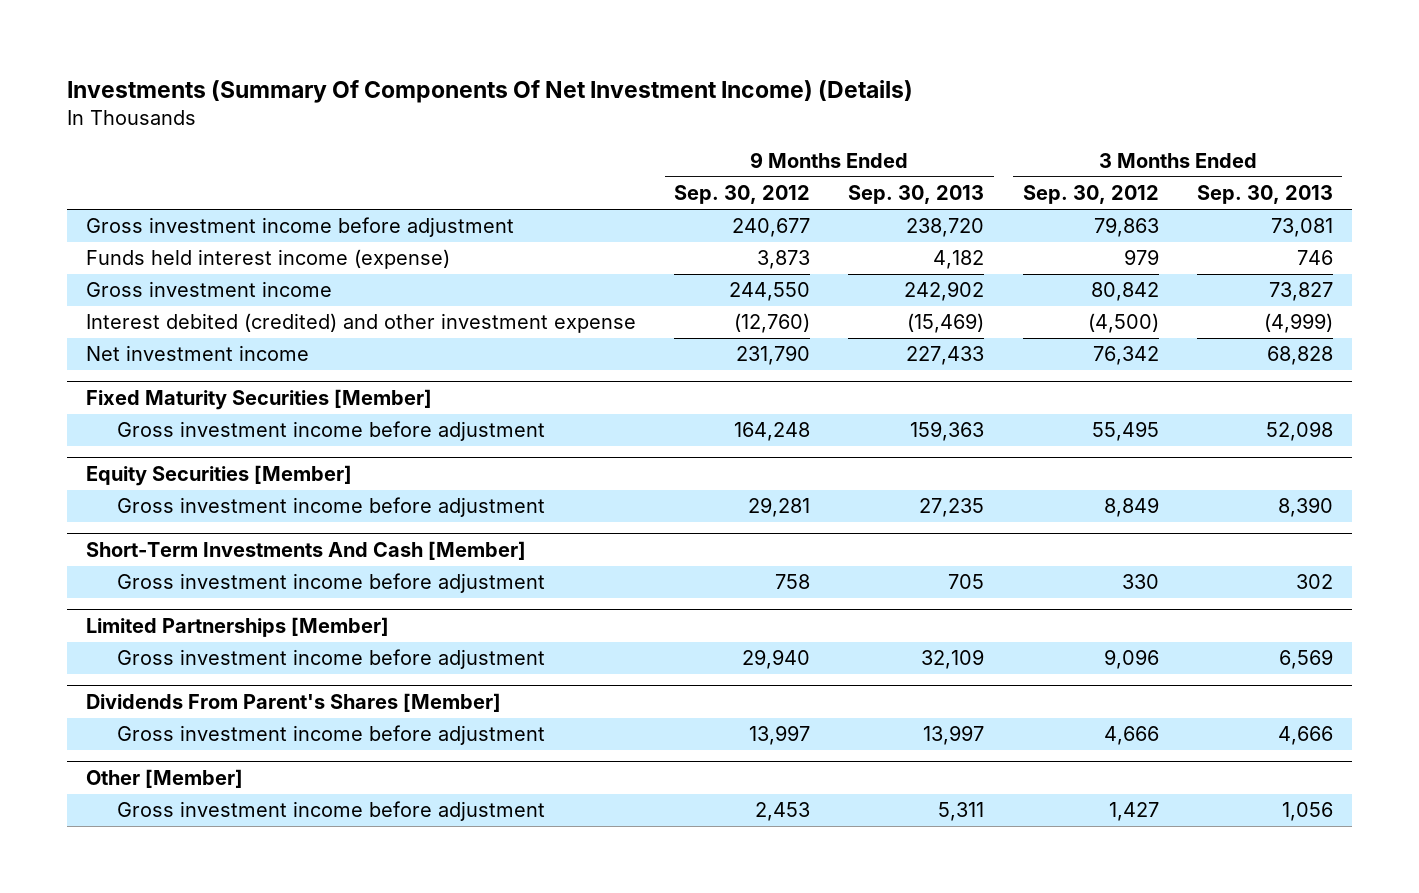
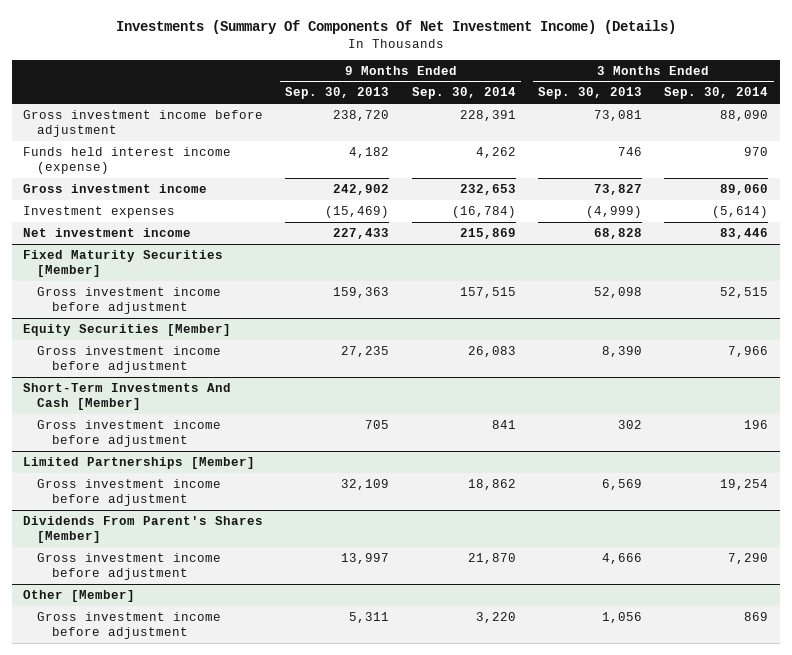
[674,185,811,205] Sep. 30, 2012 -> none
[1022,185,1159,205] Sep. 30, 2012 -> none
none -> [411,87,516,100] Sep. 30, 2014
none -> [664,87,769,100] Sep. 30, 2014
[86,313,637,334] Interest debited (credited) and other investment expense -> [23,205,176,218] Investment expenses

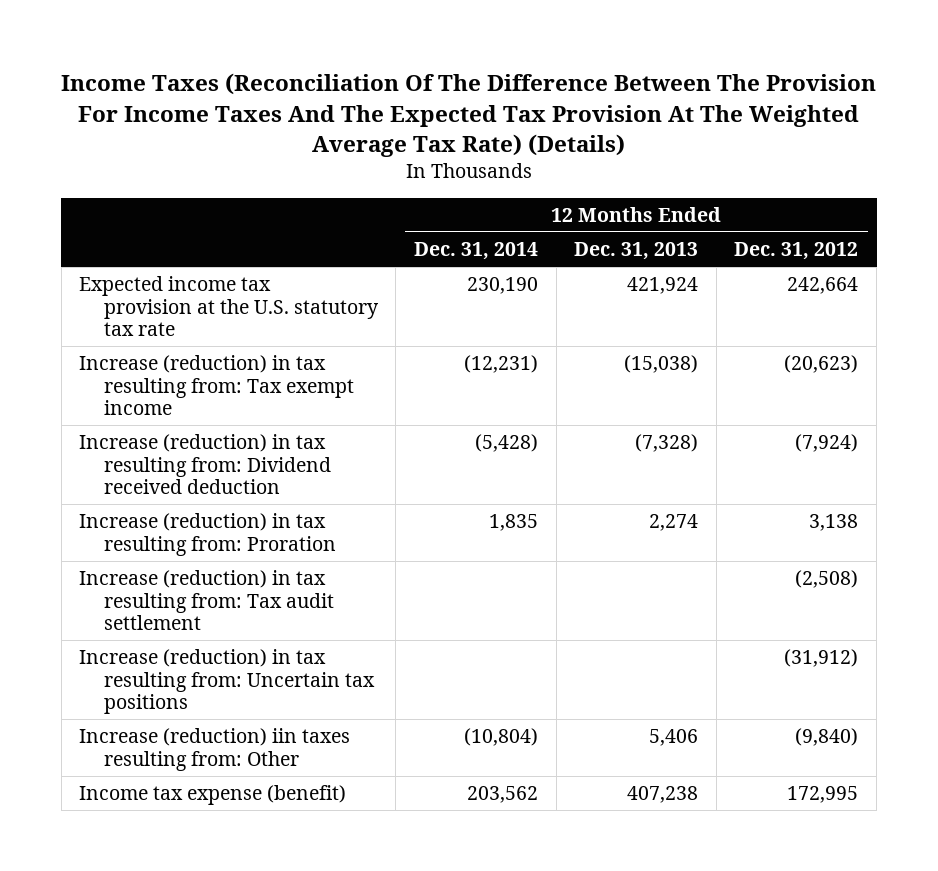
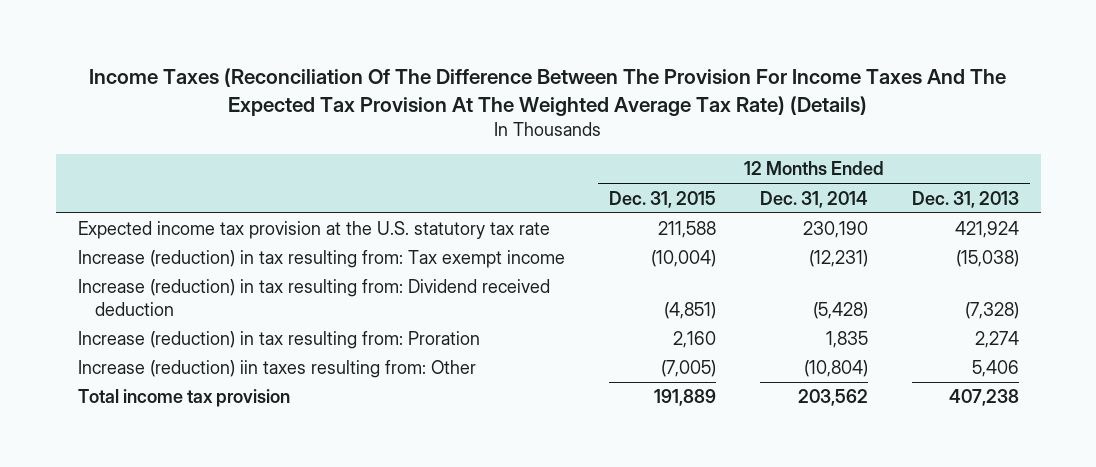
[734,242,859,261] Dec. 31, 2012 -> none
none -> [608,190,716,208] Dec. 31, 2015
[79,570,334,631] Increase (reduction) in tax resulting from: Tax audit settlement -> none
[79,649,375,715] Increase (reduction) in tax resulting from: Uncertain tax positions -> none
[79,785,347,806] Income tax expense (benefit) -> [77,389,290,408] Total income tax provision

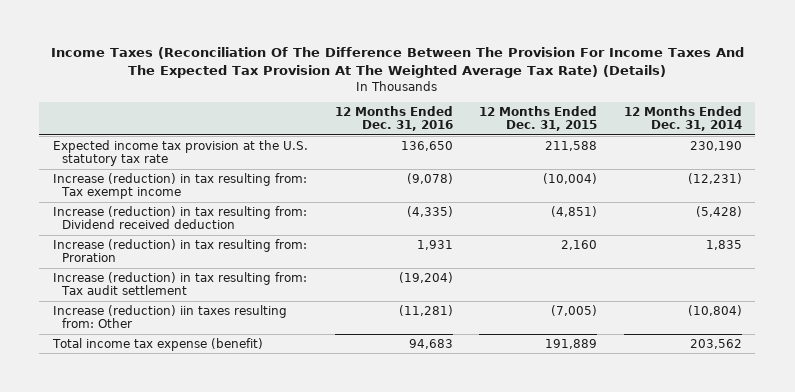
[911,190,1019,208] Dec. 31, 2013 -> none
none -> [334,105,453,132] 12 Months Ended Dec. 31, 2016
none -> [52,271,307,296] Increase (reduction) in tax resulting from: Tax audit settlement
[77,389,290,408] Total income tax provision -> [51,337,263,351] Total income tax expense (benefit)

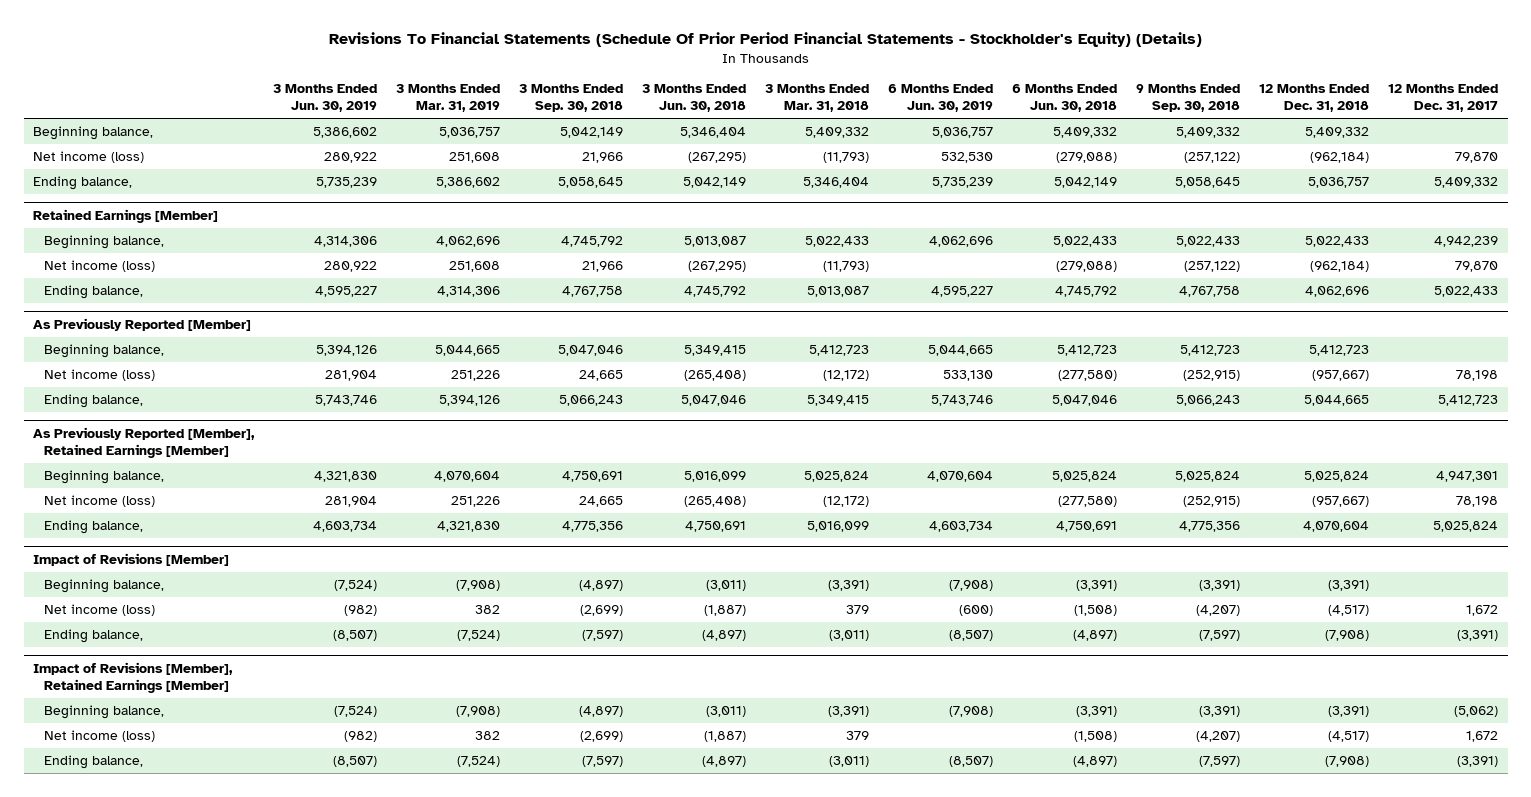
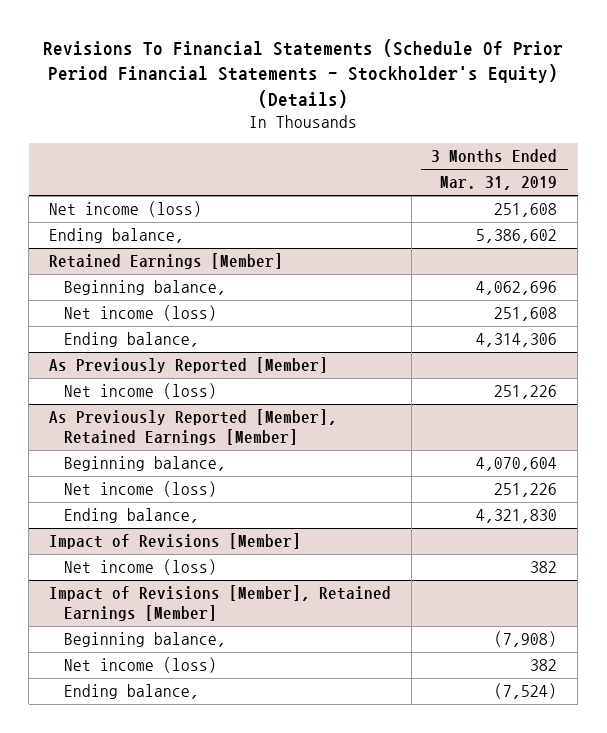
[273,84,378,113] 3 Months Ended Jun. 30, 2019 -> none
[519,84,624,113] 3 Months Ended Sep. 30, 2018 -> none
[642,84,747,113] 3 Months Ended Jun. 30, 2018 -> none
[765,84,870,113] 3 Months Ended Mar. 31, 2018 -> none
[888,84,994,113] 6 Months Ended Jun. 30, 2019 -> none
[1012,84,1118,113] 6 Months Ended Jun. 30, 2018 -> none
[1136,84,1241,113] 9 Months Ended Sep. 30, 2018 -> none
[1259,84,1370,113] 12 Months Ended Dec. 31, 2018 -> none
[1388,84,1499,113] 12 Months Ended Dec. 31, 2017 -> none
[33,126,154,141] Beginning balance, -> none
[43,344,164,359] Beginning balance, -> none
[43,394,143,409] Ending balance, -> none
[43,579,164,594] Beginning balance, -> none
[43,629,143,644] Ending balance, -> none

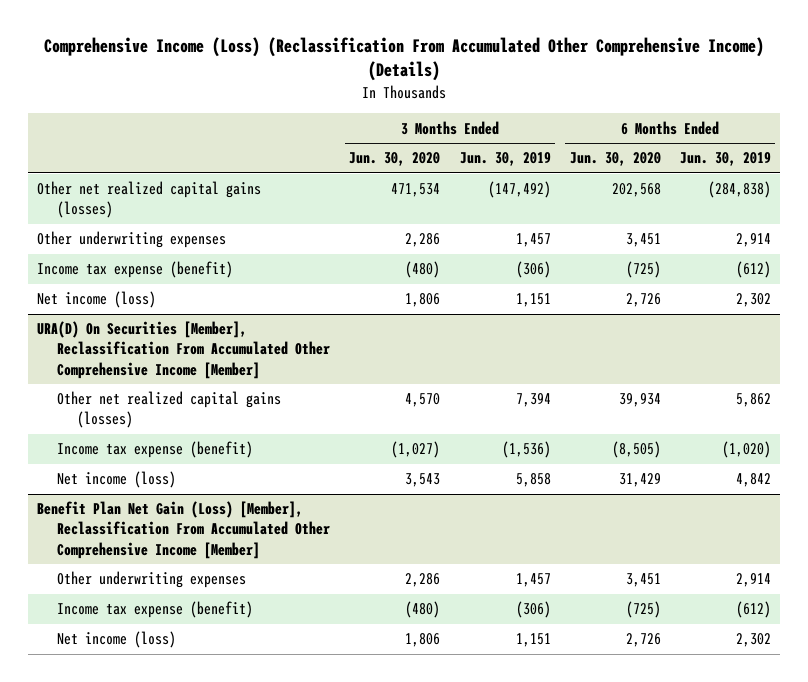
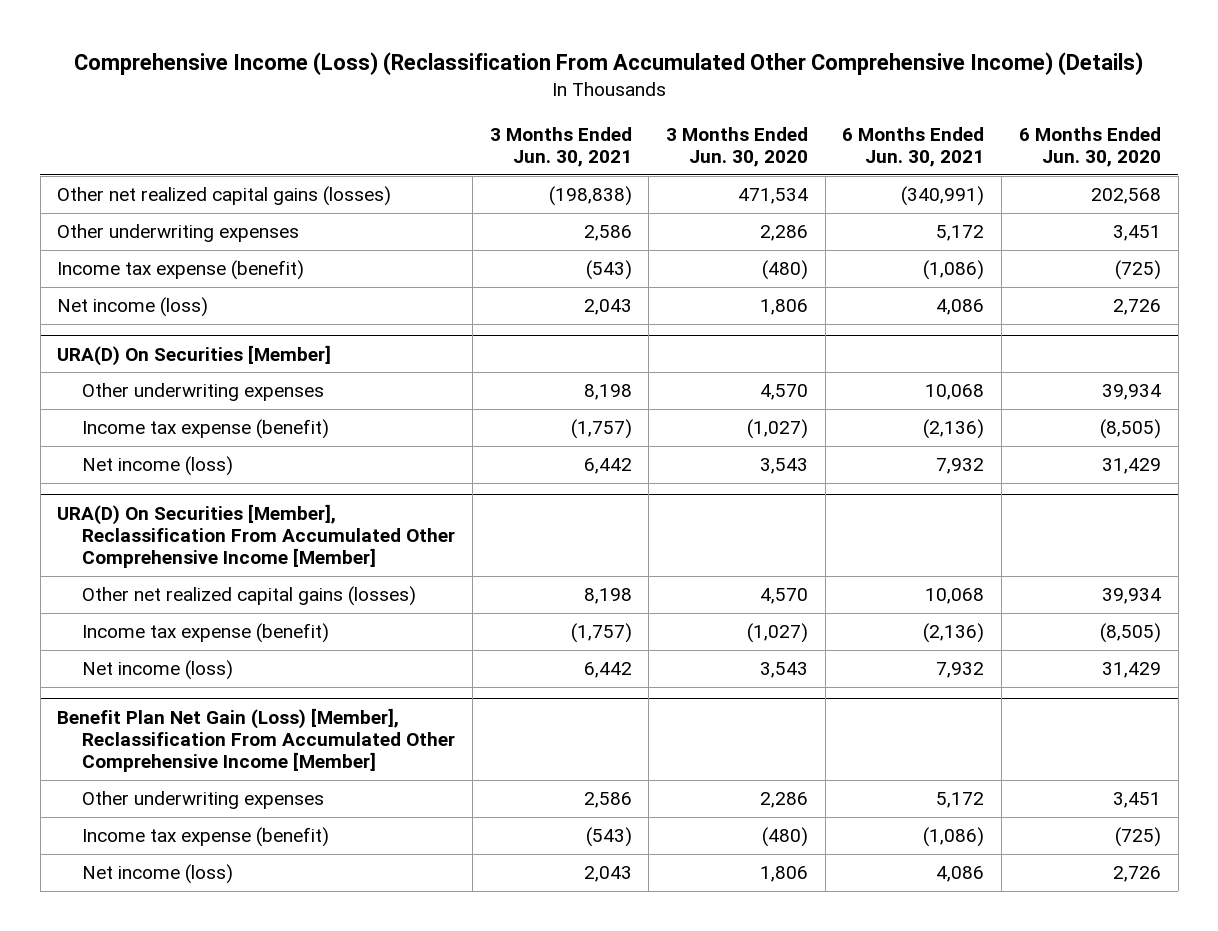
[459,152,551,167] Jun. 30, 2019 -> none
[679,152,771,167] Jun. 30, 2019 -> none
none -> [489,126,632,168] 3 Months Ended Jun. 30, 2021
none -> [842,126,985,168] 6 Months Ended Jun. 30, 2021
none -> [57,344,332,366] URA(D) On Securities [Member]
none -> [82,383,325,402] Other underwriting expenses
none -> [82,419,330,440] Income tax expense (benefit)
none -> [82,456,234,477] Net income (loss)

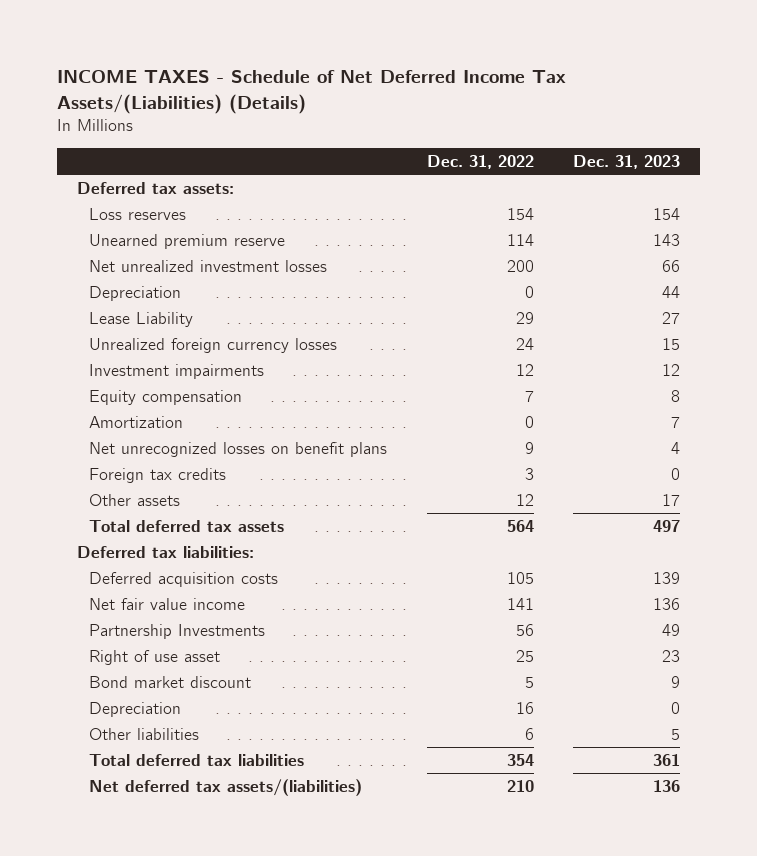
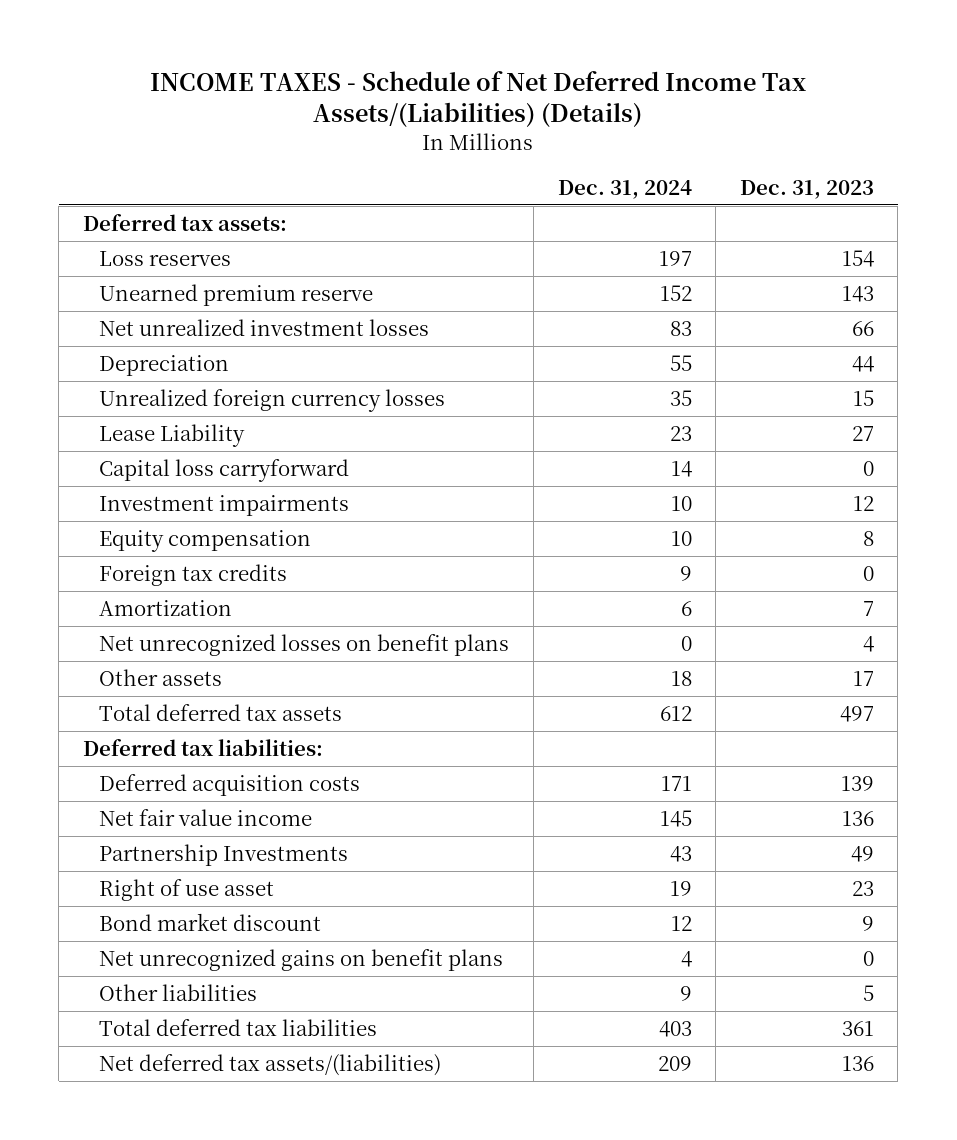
[426,154,534,169] Dec. 31, 2022 -> none
none -> [557,180,692,200] Dec. 31, 2024
[88,311,193,327] Lease Liability -> [99,423,246,447] Lease Liability
none -> [99,458,350,482] Capital loss carryforward
[88,467,226,483] Foreign tax credits -> [99,563,288,586] Foreign tax credits
[88,701,181,717] Depreciation -> none
none -> [99,948,504,971] Net unrecognized gains on benefit plans

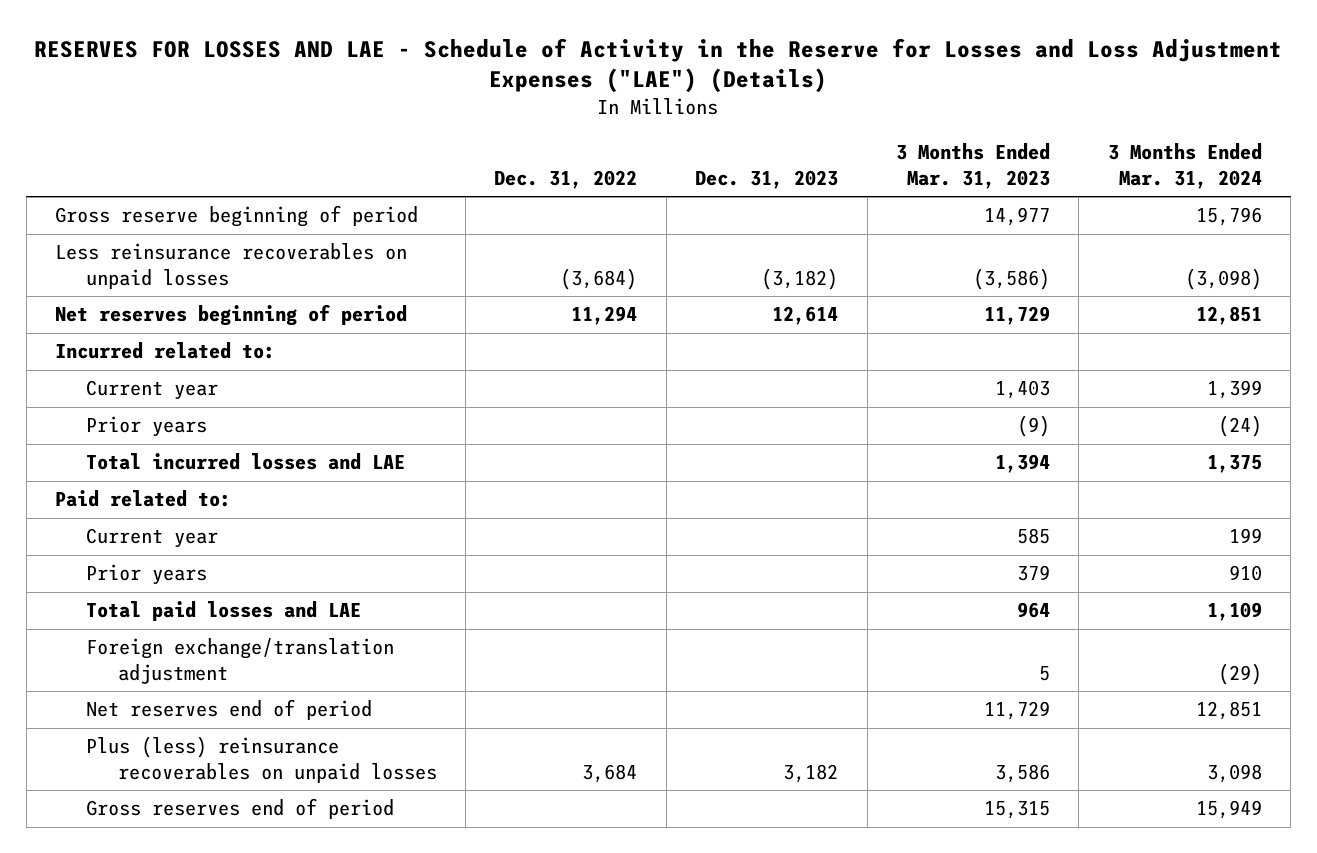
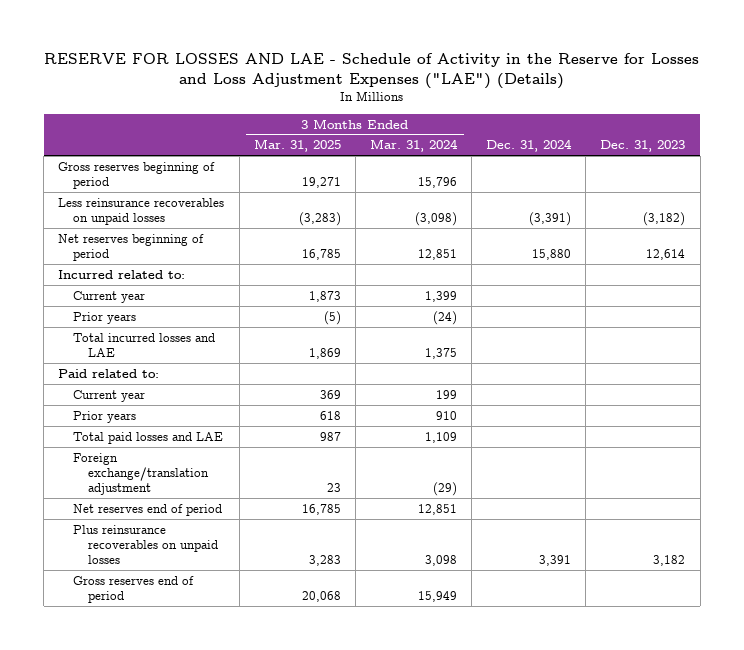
[34,37,1283,94] RESERVES FOR LOSSES AND LAE - Schedule of Activity in the Reserve for Losses and Loss Adjustment Expenses ("LAE") (Details) -> [43,52,699,89] RESERVE FOR LOSSES AND LAE - Schedule of Activity in the Reserve for Losses and Loss Adjustment Expenses ("LAE") (Details)
[494,169,638,189] Dec. 31, 2022 -> none
[895,143,1050,189] 3 Months Ended Mar. 31, 2023 -> none
none -> [253,139,341,153] Mar. 31, 2025
none -> [486,139,573,153] Dec. 31, 2024
[54,205,418,228] Gross reserve beginning of period -> [58,161,216,189] Gross reserves beginning of period
[86,736,437,783] Plus (less) reinsurance recoverables on unpaid losses -> [73,524,219,565] Plus reinsurance recoverables on unpaid losses

